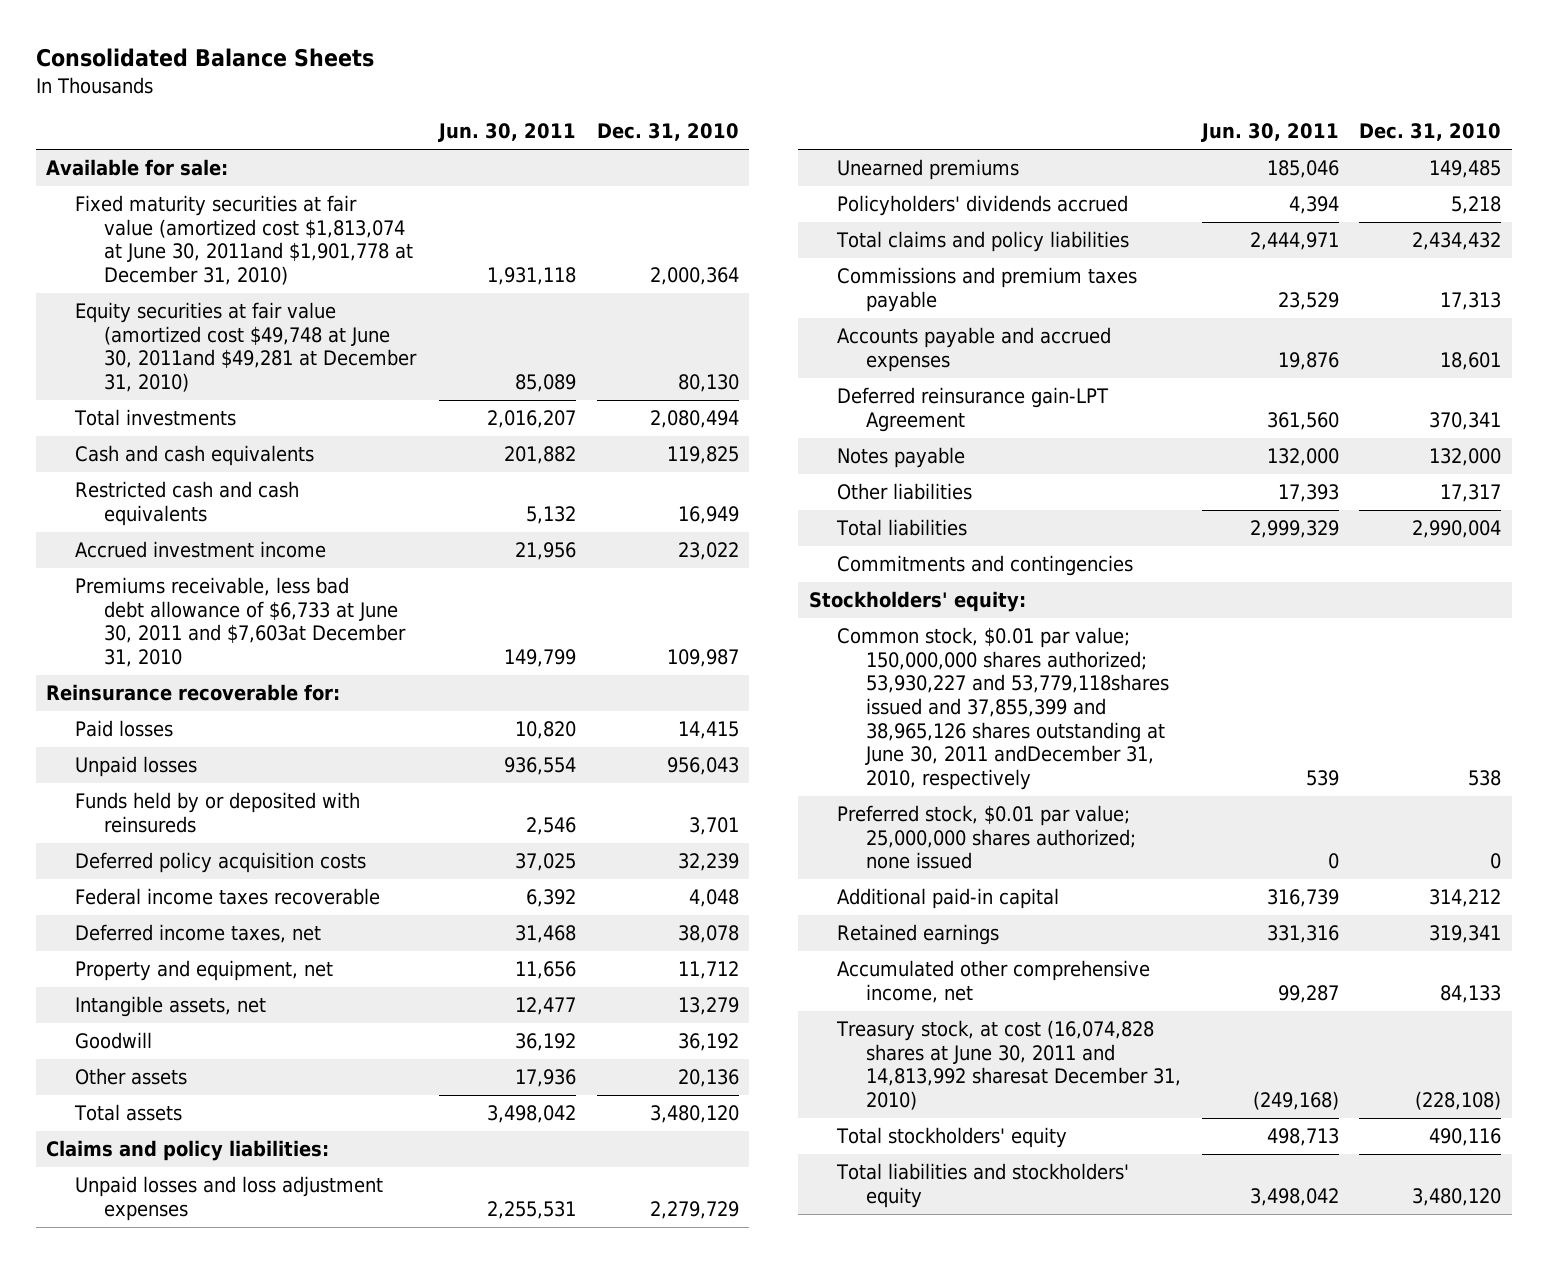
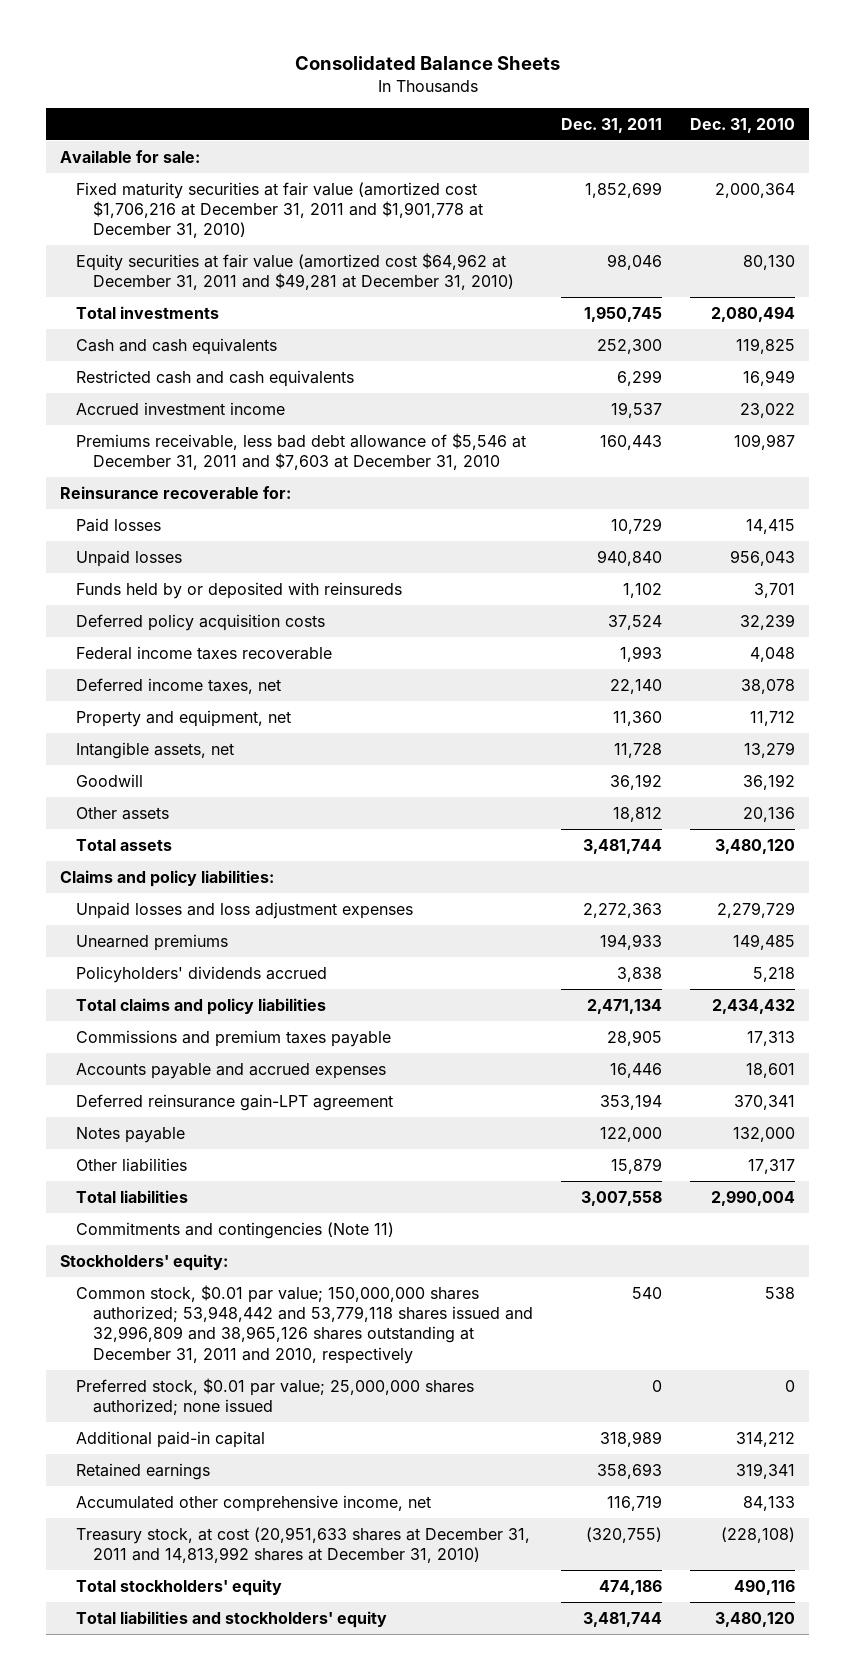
[438,123,577,143] Jun. 30, 2011 -> none
none -> [561,117,663,133] Dec. 31, 2011
[74,195,413,286] Fixed maturity securities at fair value (amortized cost $1,813,074 at June 30, 2011and $1,901,778 at December 31, 2010) -> [76,181,484,239] Fixed maturity securities at fair value (amortized cost $1,706,216 at December 31, 2011 and $1,901,778 at December 31, 2010)
[74,302,417,393] Equity securities at fair value (amortized cost $49,748 at June 30, 2011and $49,281 at December 31, 2010) -> [76,252,515,290] Equity securities at fair value (amortized cost $64,962 at December 31, 2011 and $49,281 at December 31, 2010)
[74,577,406,668] Premiums receivable, less bad debt allowance of $6,733 at June 30, 2011 and $7,603at December 31, 2010 -> [76,432,527,470] Premiums receivable, less bad debt allowance of $5,546 at December 31, 2011 and $7,603 at December 31, 2010
[837,387,1110,432] Deferred reinsurance gain-LPT Agreement -> [76,1093,394,1111] Deferred reinsurance gain-LPT agreement
[837,555,1134,577] Commitments and contingencies -> [76,1221,395,1239] Commitments and contingencies (Note 11)
[837,627,1170,790] Common stock, $0.01 par value; 150,000,000 shares authorized; 53,930,227 and 53,779,118shares issued and 37,855,399 and 38,965,126 shares outstanding at June 30, 2011 andDecember 31, 2010, respectively -> [76,1284,534,1364] Common stock, $0.01 par value; 150,000,000 shares authorized; 53,948,442 and 53,779,118 shares issued and 32,996,809 and 38,965,126 shares outstanding at December 31, 2011 and 2010, respectively
[836,1020,1182,1111] Treasury stock, at cost (16,074,828 shares at June 30, 2011 and 14,813,992 sharesat December 31, 2010) -> [76,1526,531,1563] Treasury stock, at cost (20,951,633 shares at December 31, 2011 and 14,813,992 shares at December 31, 2010)

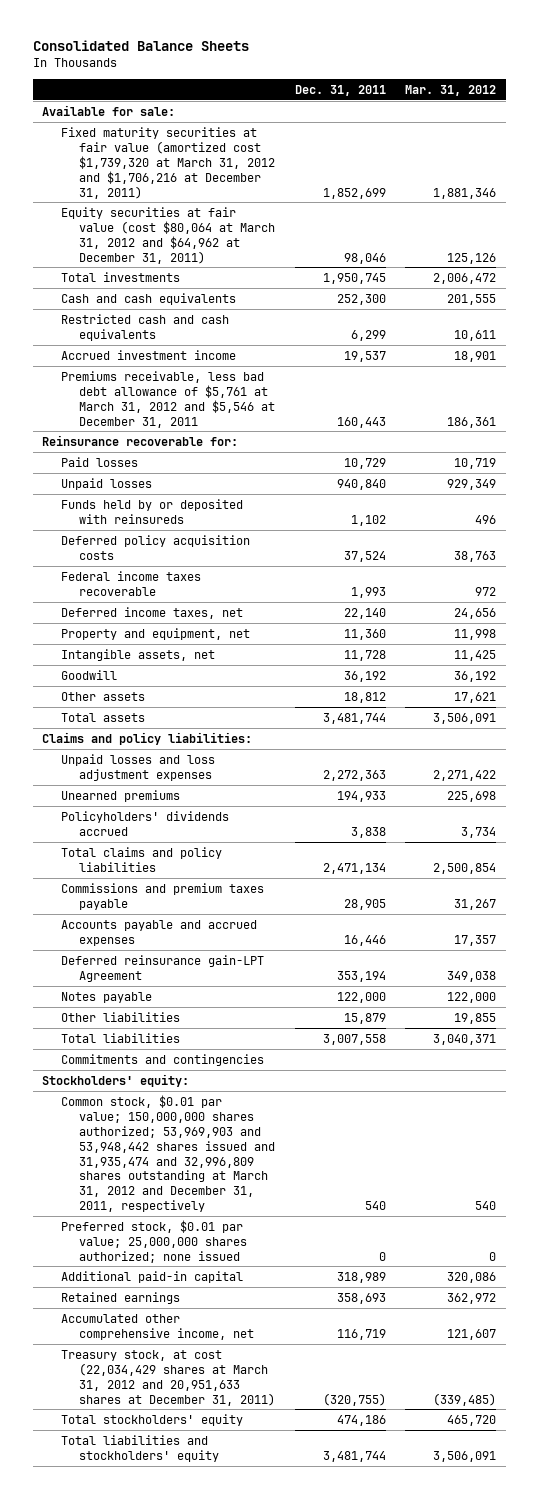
[690,117,796,133] Dec. 31, 2010 -> none
none -> [405,84,497,96] Mar. 31, 2012
[76,181,484,239] Fixed maturity securities at fair value (amortized cost $1,706,216 at December 31, 2011 and $1,901,778 at December 31, 2010) -> [60,126,275,199] Fixed maturity securities at fair value (amortized cost $1,739,320 at March 31, 2012 and $1,706,216 at December 31, 2011)
[76,252,515,290] Equity securities at fair value (amortized cost $64,962 at December 31, 2011 and $49,281 at December 31, 2010) -> [60,206,275,264] Equity securities at fair value (cost $80,064 at March 31, 2012 and $64,962 at December 31, 2011)
[76,432,527,470] Premiums receivable, less bad debt allowance of $5,546 at December 31, 2011 and $7,603 at December 31, 2010 -> [60,370,275,428] Premiums receivable, less bad debt allowance of $5,761 at March 31, 2012 and $5,546 at December 31, 2011
[76,1093,394,1111] Deferred reinsurance gain-LPT agreement -> [60,954,264,982] Deferred reinsurance gain-LPT Agreement
[76,1221,395,1239] Commitments and contingencies (Note 11) -> [60,1053,264,1066] Commitments and contingencies
[76,1284,534,1364] Common stock, $0.01 par value; 150,000,000 shares authorized; 53,948,442 and 53,779,118 shares issued and 32,996,809 and 38,965,126 shares outstanding at December 31, 2011 and 2010, respectively -> [60,1094,275,1213] Common stock, $0.01 par value; 150,000,000 shares authorized; 53,969,903 and 53,948,442 shares issued and 31,935,474 and 32,996,809 shares outstanding at March 31, 2012 and December 31, 2011, respectively
[76,1526,531,1563] Treasury stock, at cost (20,951,633 shares at December 31, 2011 and 14,813,992 shares at December 31, 2010) -> [60,1349,275,1406] Treasury stock, at cost (22,034,429 shares at March 31, 2012 and 20,951,633 shares at December 31, 2011)

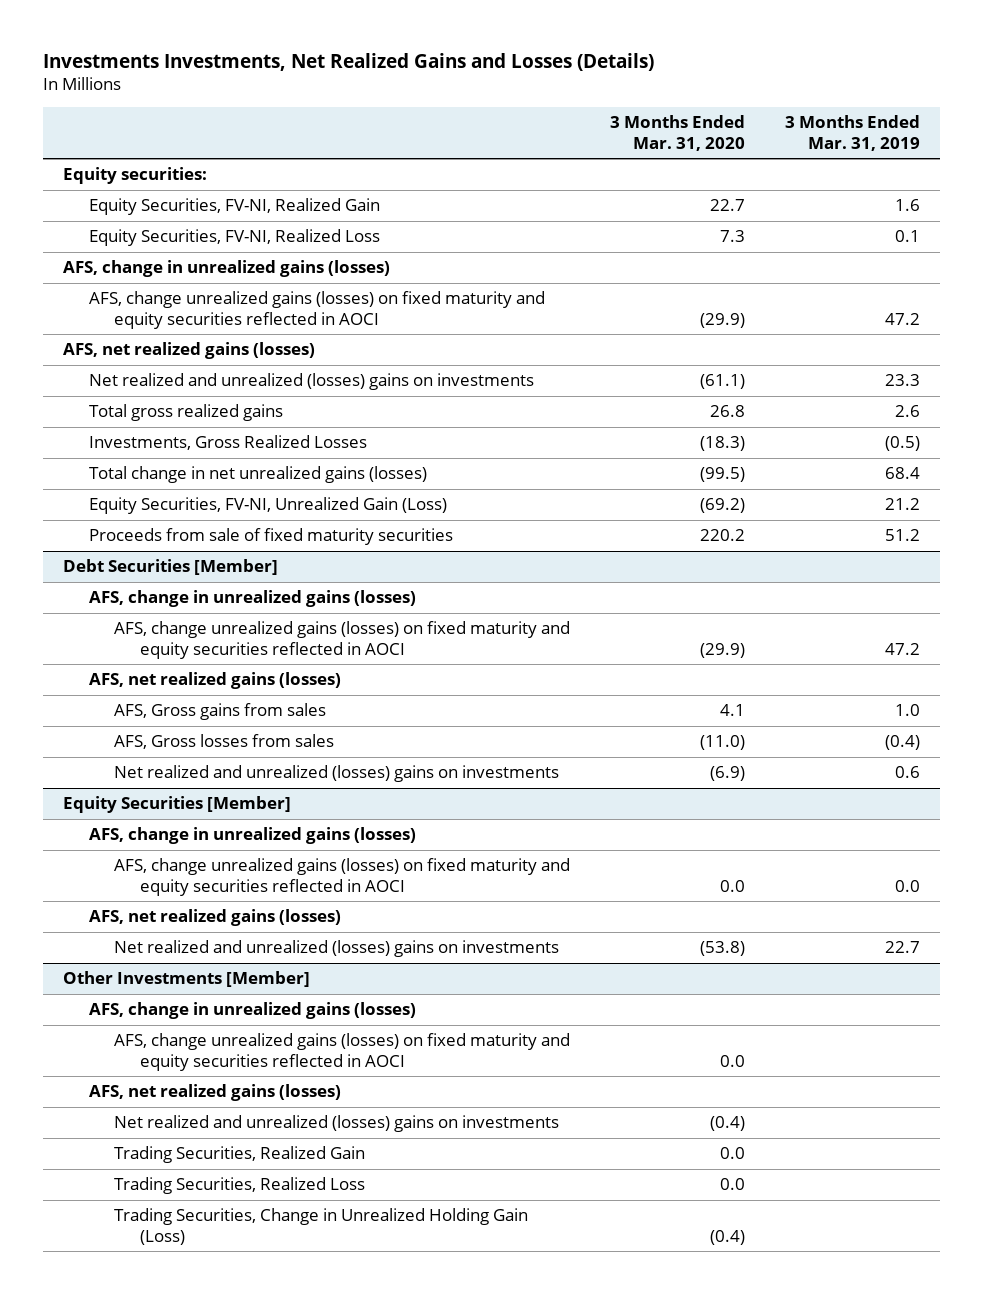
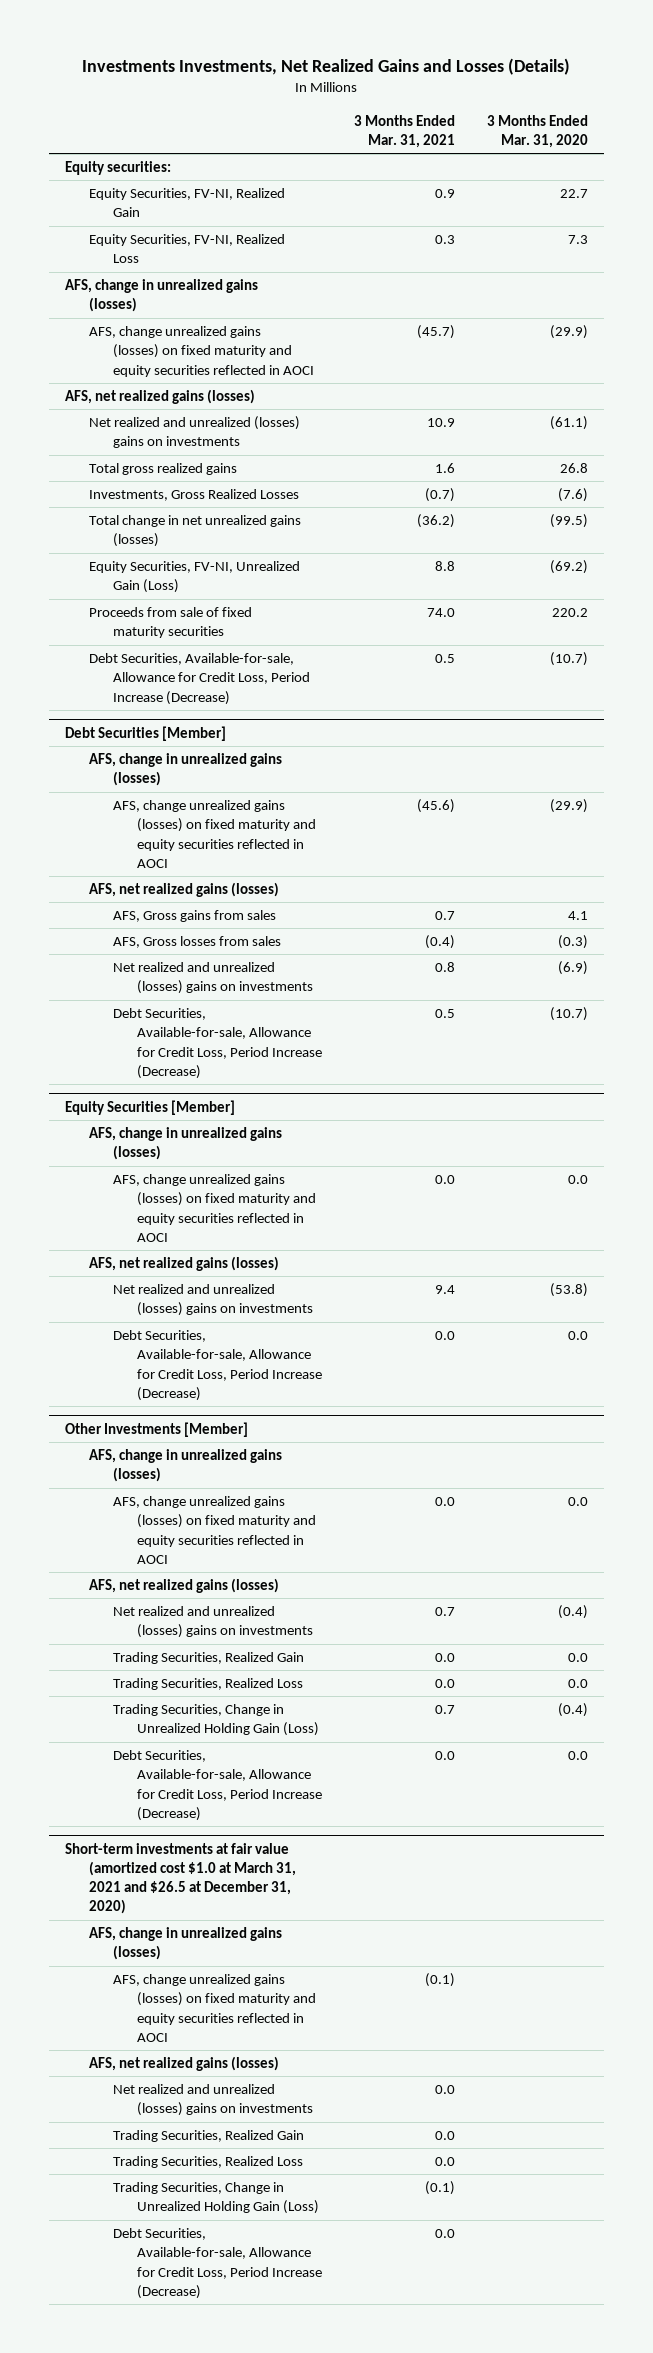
[785,114,921,151] 3 Months Ended Mar. 31, 2019 -> none
none -> [354,114,456,148] 3 Months Ended Mar. 31, 2021
[700,436,746,452] (18.3) -> [558,488,589,503] (7.6)
none -> [88,653,310,705] Debt Securities, Available-for-sale, Allowance for Credit Loss, Period Increase (Decrease)
[700,735,746,751] (11.0) -> [558,935,589,950] (0.3)
none -> [112,1008,322,1079] Debt Securities, Available-for-sale, Allowance for Credit Loss, Period Increase (Decrease)
none -> [112,1330,322,1401] Debt Securities, Available-for-sale, Allowance for Credit Loss, Period Increase (Decrease)
none -> [112,1750,322,1821] Debt Securities, Available-for-sale, Allowance for Credit Loss, Period Increase (Decrease)
none -> [64,1842,296,1915] Short-term investments at fair value (amortized cost $1.0 at March 31, 2021 and $26.5 at December 31, 2020)
none -> [88,1927,282,1961] AFS, change in unrealized gains (losses)
none -> [112,1974,316,2042] AFS, change unrealized gains (losses) on fixed maturity and equity securities reflected in AOCI
none -> [88,2056,279,2072] AFS, net realized gains (losses)
none -> [112,2084,313,2117] Net realized and unrealized (losses) gains on investments
none -> [112,2130,304,2143] Trading Securities, Realized Gain
none -> [112,2156,303,2169] Trading Securities, Realized Loss
none -> [112,2182,319,2215] Trading Securities, Change in Unrealized Holding Gain (Loss)
none -> [112,2228,322,2299] Debt Securities, Available-for-sale, Allowance for Credit Loss, Period Increase (Decrease)

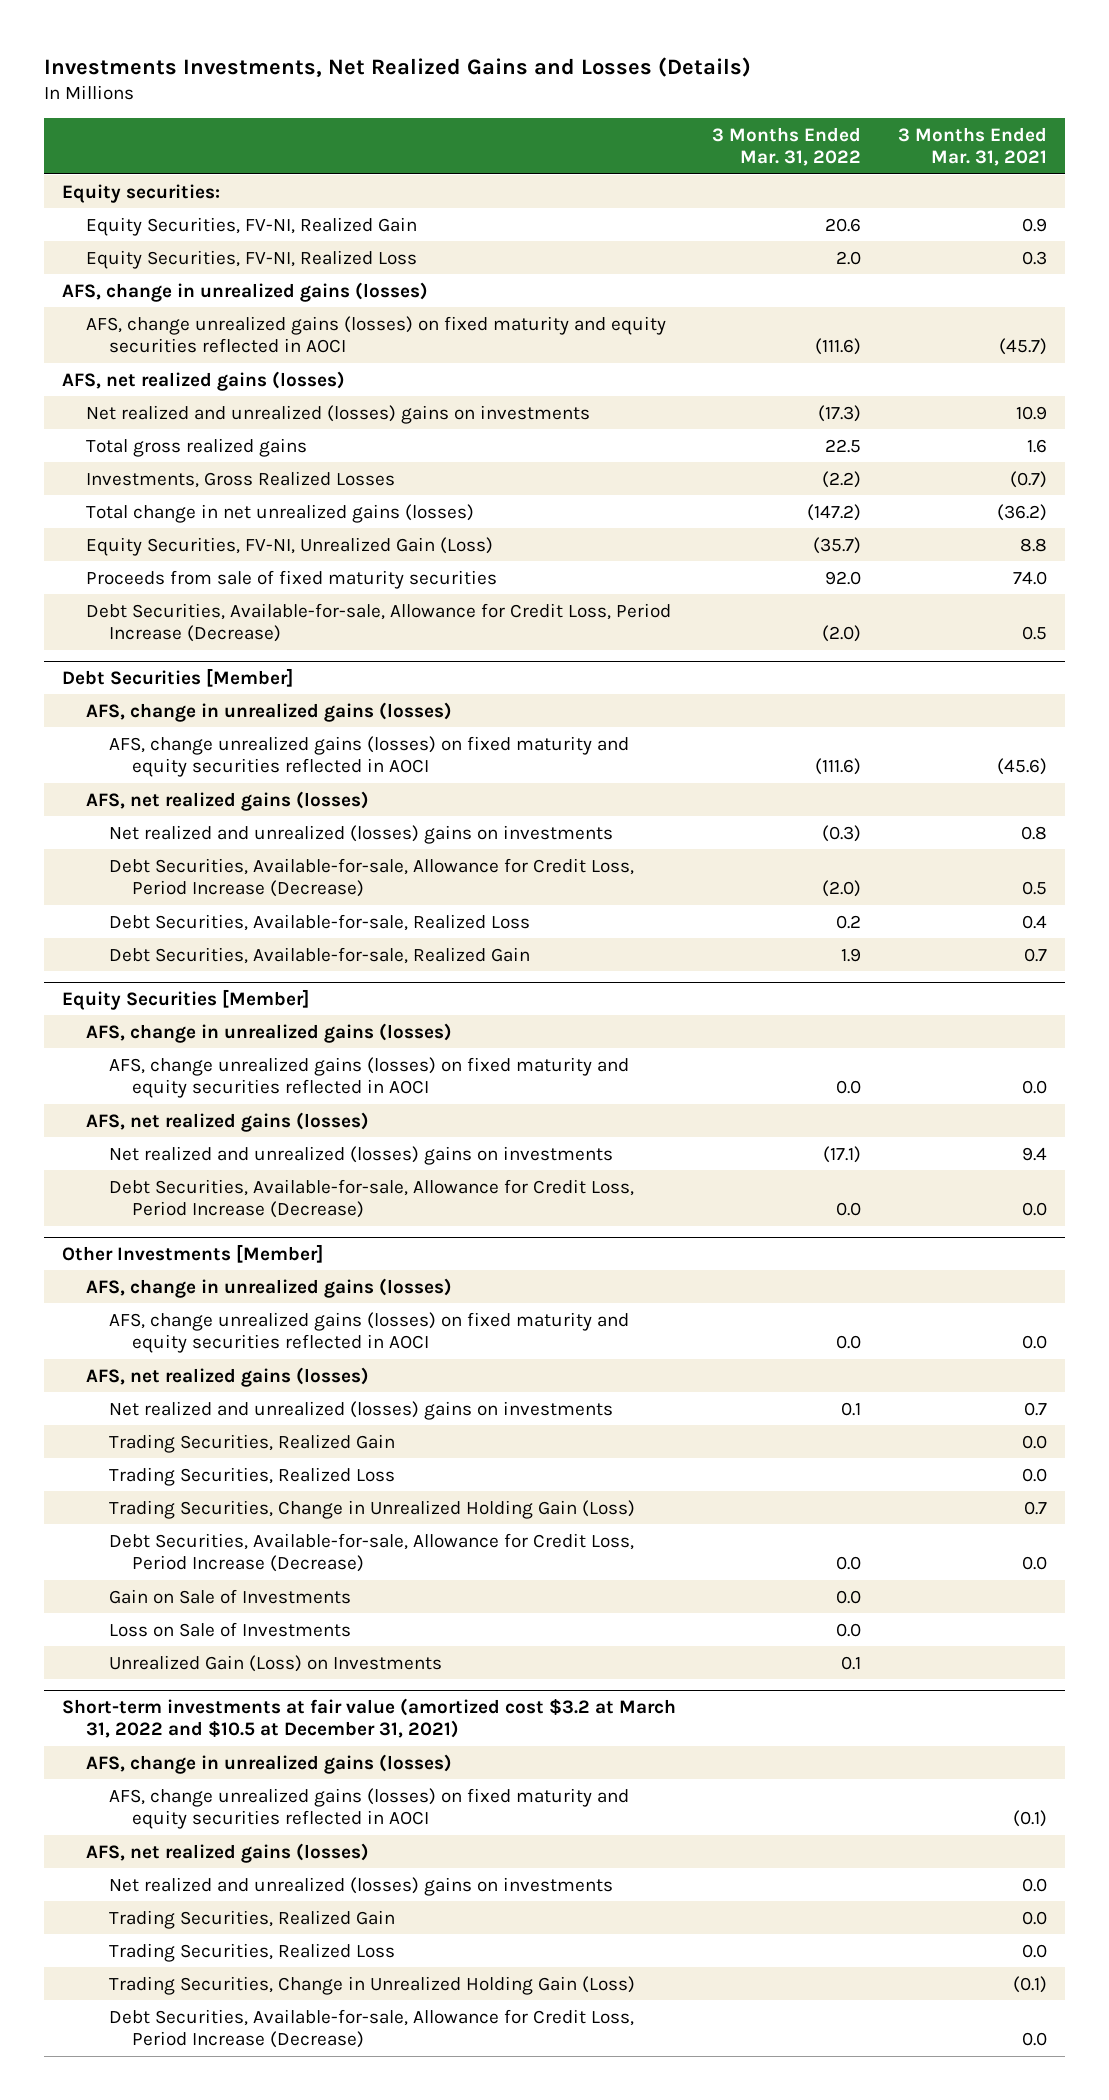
[487,114,589,148] 3 Months Ended Mar. 31, 2020 -> none
none -> [712,127,862,167] 3 Months Ended Mar. 31, 2022
[112,910,276,923] AFS, Gross gains from sales -> none
[112,936,281,949] AFS, Gross losses from sales -> none
none -> [108,913,530,931] Debt Securities, Available-for-sale, Realized Loss
none -> [108,946,530,964] Debt Securities, Available-for-sale, Realized Gain
none -> [108,1588,351,1604] Gain on Sale of Investments
none -> [108,1621,351,1637] Loss on Sale of Investments
none -> [108,1654,442,1672] Unrealized Gain (Loss) on Investments
[64,1842,296,1915] Short-term investments at fair value (amortized cost $1.0 at March 31, 2021 and $26.5 at December 31, 2020) -> [62,1697,677,1738] Short-term investments at fair value (amortized cost $3.2 at March 31, 2022 and $10.5 at December 31, 2021)

